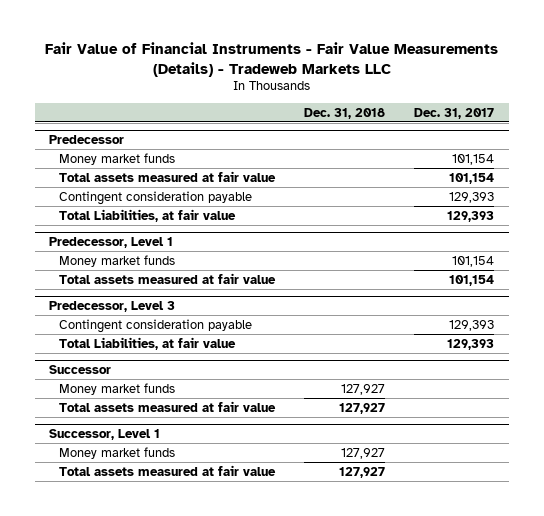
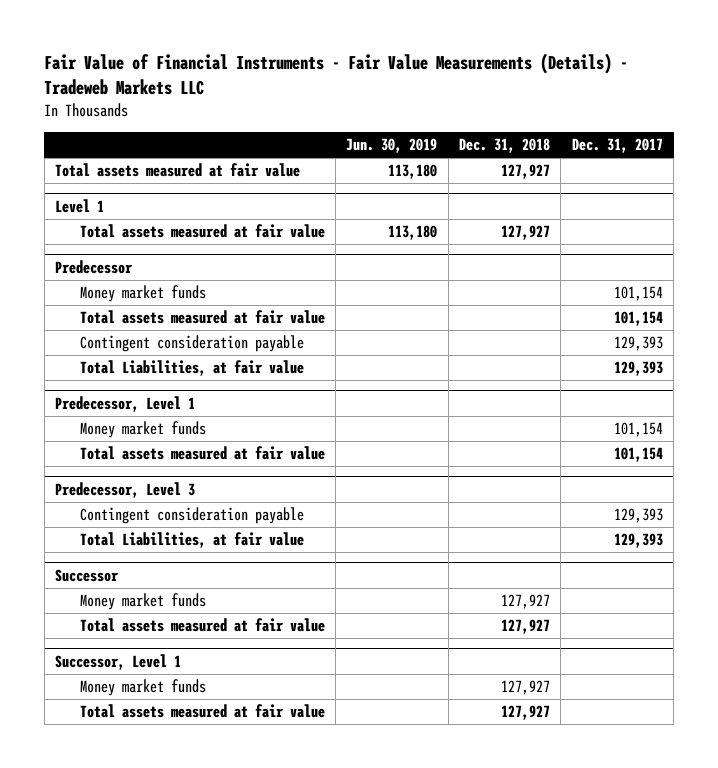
none -> [346,138,438,154] Jun. 30, 2019
none -> [54,163,300,178] Total assets measured at fair value
none -> [54,198,104,213] Level 1
none -> [79,224,325,239] Total assets measured at fair value

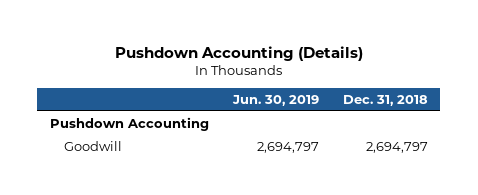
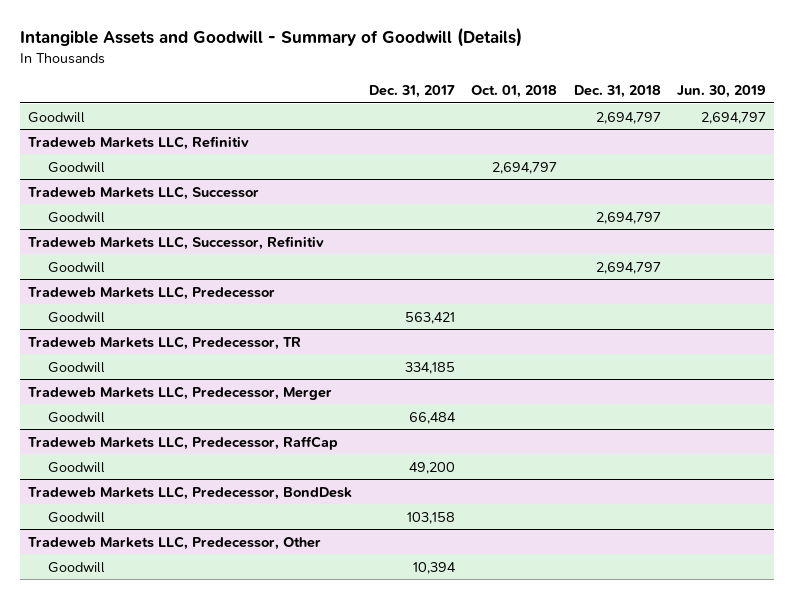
[114,45,363,61] Pushdown Accounting (Details) -> [20,26,523,47] Intangible Assets and Goodwill - Summary of Goodwill (Details)
none -> [368,85,455,99] Dec. 31, 2017
none -> [471,85,558,99] Oct. 01, 2018
[49,116,209,131] Pushdown Accounting -> none
none -> [28,135,250,150] Tradeweb Markets LLC, Refinitiv
none -> [48,161,106,173] Goodwill
none -> [28,185,260,200] Tradeweb Markets LLC, Successor
none -> [48,211,106,223] Goodwill
none -> [28,235,325,250] Tradeweb Markets LLC, Successor, Refinitiv
none -> [48,261,106,273] Goodwill
none -> [28,285,276,300] Tradeweb Markets LLC, Predecessor
none -> [48,311,106,323] Goodwill
none -> [28,335,302,350] Tradeweb Markets LLC, Predecessor, TR
none -> [48,361,106,373] Goodwill
none -> [28,385,333,400] Tradeweb Markets LLC, Predecessor, Merger
none -> [48,411,106,423] Goodwill
none -> [28,435,339,450] Tradeweb Markets LLC, Predecessor, RaffCap
none -> [48,461,106,473] Goodwill
none -> [28,485,353,500] Tradeweb Markets LLC, Predecessor, BondDesk
none -> [48,511,106,523] Goodwill
none -> [28,535,322,550] Tradeweb Markets LLC, Predecessor, Other
none -> [48,561,106,573] Goodwill

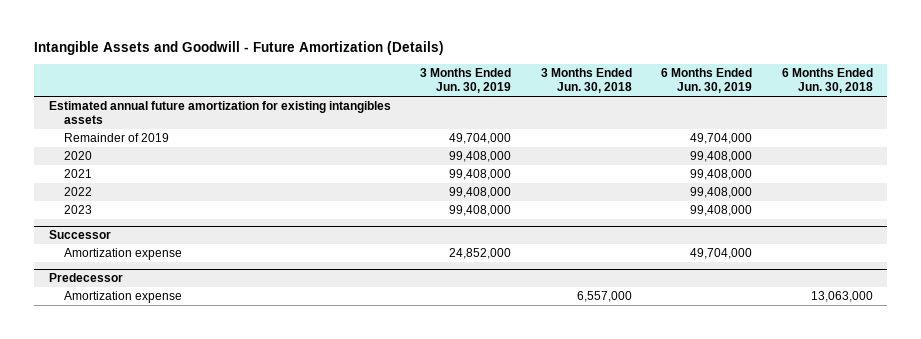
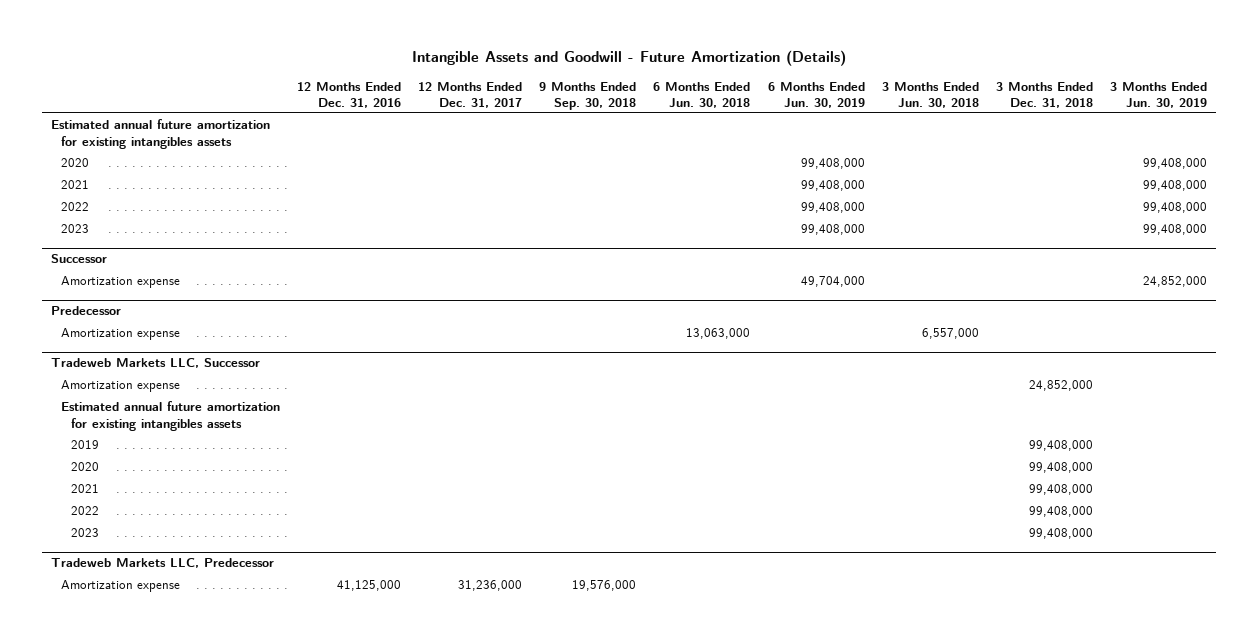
none -> [296,81,401,108] 12 Months Ended Dec. 31, 2016
none -> [418,81,523,108] 12 Months Ended Dec. 31, 2017
none -> [539,81,637,110] 9 Months Ended Sep. 30, 2018
none -> [996,81,1094,108] 3 Months Ended Dec. 31, 2018
[64,133,170,143] Remainder of 2019 -> none
none -> [50,358,260,369] Tradeweb Markets LLC, Successor
none -> [60,380,180,393] Amortization expense
none -> [60,401,280,431] Estimated annual future amortization for existing intangibles assets
none -> [70,440,99,450] 2019
none -> [70,462,99,472] 2020
none -> [70,484,99,494] 2021
none -> [70,506,99,516] 2022
none -> [70,528,99,538] 2023
none -> [50,558,274,569] Tradeweb Markets LLC, Predecessor
none -> [60,580,180,593] Amortization expense

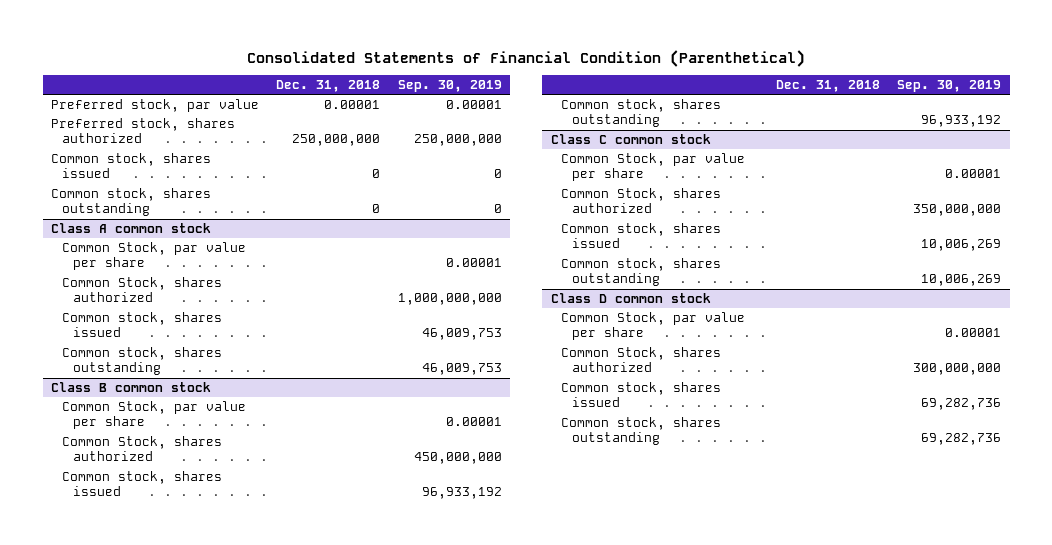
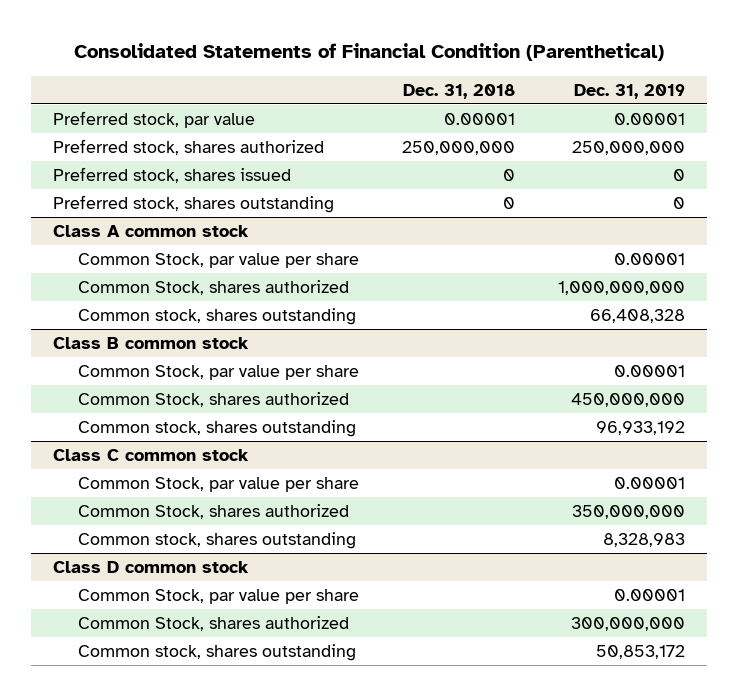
[397,80,502,93] Sep. 30, 2019 -> none
none -> [574,83,686,99] Dec. 31, 2019
[51,153,212,179] Common stock, shares issued -> [52,166,291,183] Preferred stock, shares issued
[51,188,212,217] Common stock, shares outstanding -> [52,194,334,213] Preferred stock, shares outstanding
[61,312,222,338] Common stock, shares issued -> none
[61,471,222,497] Common stock, shares issued -> none
[561,223,722,249] Common stock, shares issued -> none
[561,382,722,408] Common stock, shares issued -> none

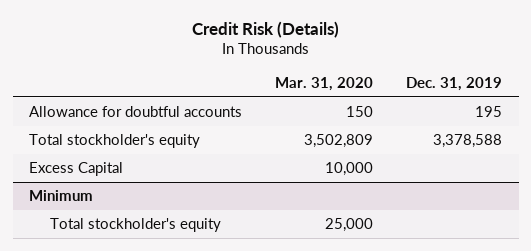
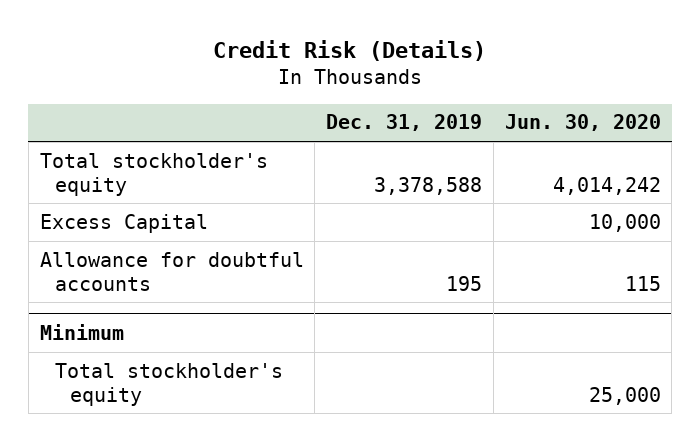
[275,76,374,91] Mar. 31, 2020 -> none
none -> [504,114,661,132] Jun. 30, 2020
[29,106,243,118] Allowance for doubtful accounts -> [39,251,304,291] Allowance for doubtful accounts

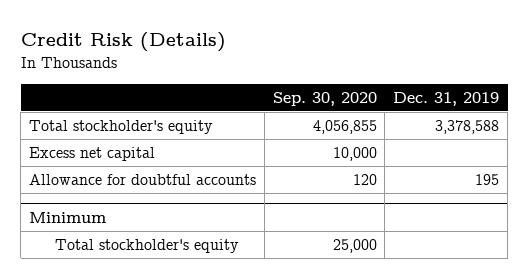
[504,114,661,132] Jun. 30, 2020 -> none
none -> [272,91,377,106] Sep. 30, 2020
[39,213,208,233] Excess Capital -> [28,147,155,162] Excess net capital

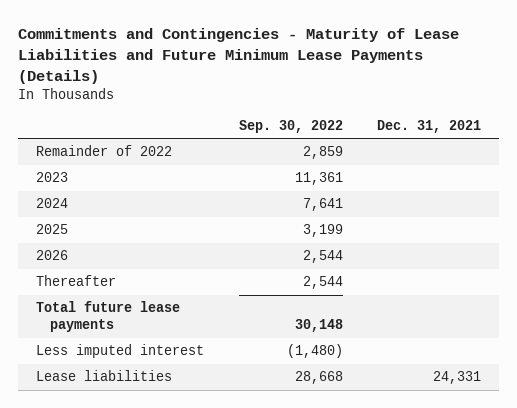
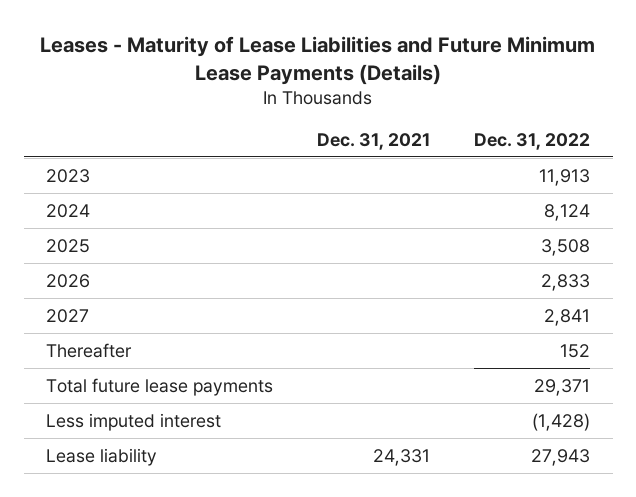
[18,28,460,84] Commitments and Contingencies - Maturity of Lease Liabilities and Future Minimum Lease Payments (Details) -> [40,35,596,85] Leases - Maturity of Lease Liabilities and Future Minimum Lease Payments (Details)
[238,119,343,133] Sep. 30, 2022 -> none
none -> [474,132,591,150] Dec. 31, 2022
[35,145,172,157] Remainder of 2022 -> none
none -> [45,308,89,323] 2027
[35,370,172,382] Lease liabilities -> [45,447,157,466] Lease liability

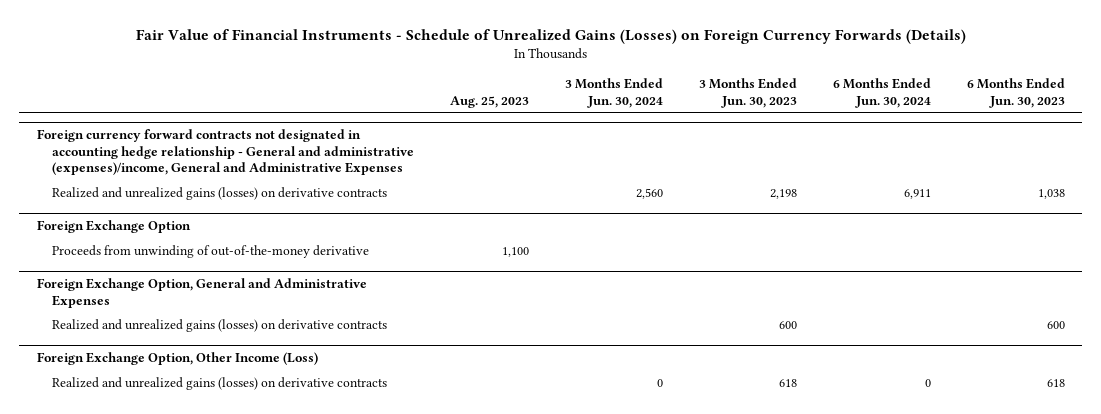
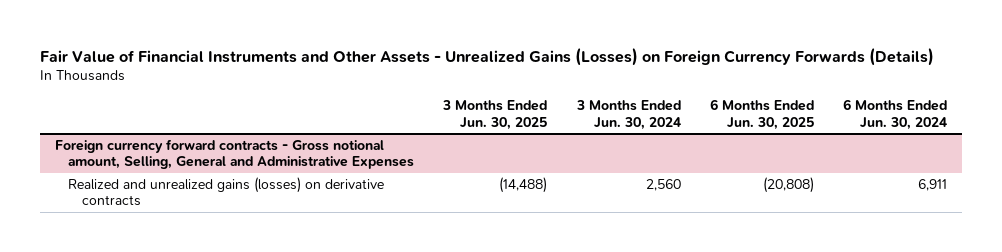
[135,28,966,44] Fair Value of Financial Instruments - Schedule of Unrealized Gains (Losses) on Foreign Currency Forwards (Details) -> [39,47,934,66] Fair Value of Financial Instruments and Other Assets - Unrealized Gains (Losses) on Foreign Currency Forwards (Details)
[450,95,530,108] Aug. 25, 2023 -> none
[698,78,797,108] 3 Months Ended Jun. 30, 2023 -> none
[966,78,1065,108] 6 Months Ended Jun. 30, 2023 -> none
none -> [442,100,548,130] 3 Months Ended Jun. 30, 2025
none -> [709,99,814,130] 6 Months Ended Jun. 30, 2025
[36,128,415,176] Foreign currency forward contracts not designated in accounting hedge relationship - General and administrative (expenses)/income, General and Administrative Expenses -> [54,139,415,170] Foreign currency forward contracts - Gross notional amount, Selling, General and Administrative Expenses
[36,219,191,233] Foreign Exchange Option -> none
[52,244,370,258] Proceeds from unwinding of out-of-the-money derivative -> none
[36,277,367,308] Foreign Exchange Option, General and Administrative Expenses -> none
[52,318,388,332] Realized and unrealized gains (losses) on derivative contracts -> none
[36,351,318,365] Foreign Exchange Option, Other Income (Loss) -> none
[52,376,388,390] Realized and unrealized gains (losses) on derivative contracts -> none

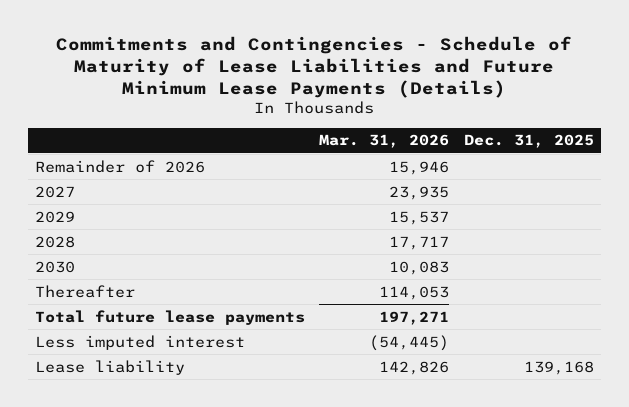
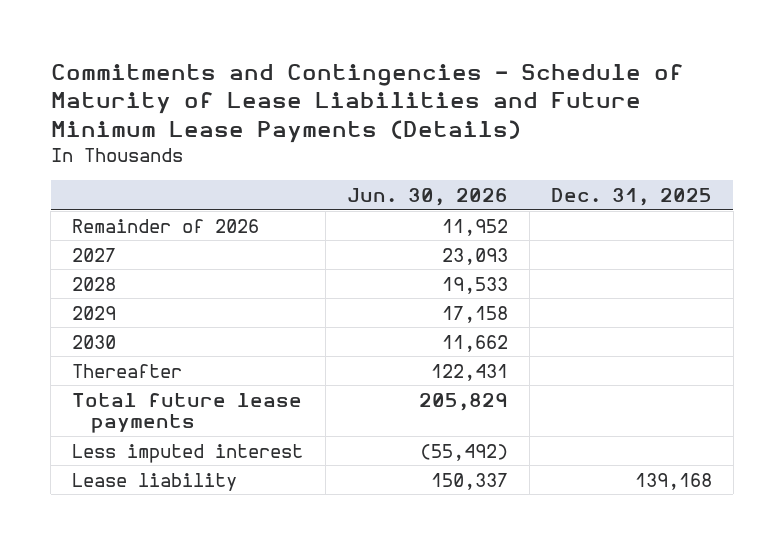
[319,134,450,149] Mar. 31, 2026 -> none
none -> [346,188,508,207] Jun. 30, 2026
[34,210,75,223] 2029 -> [72,305,117,320] 2029

